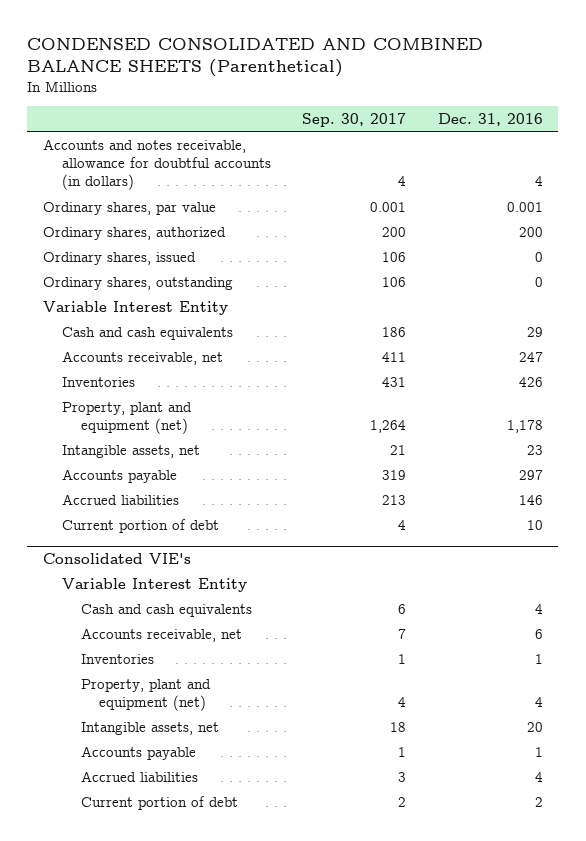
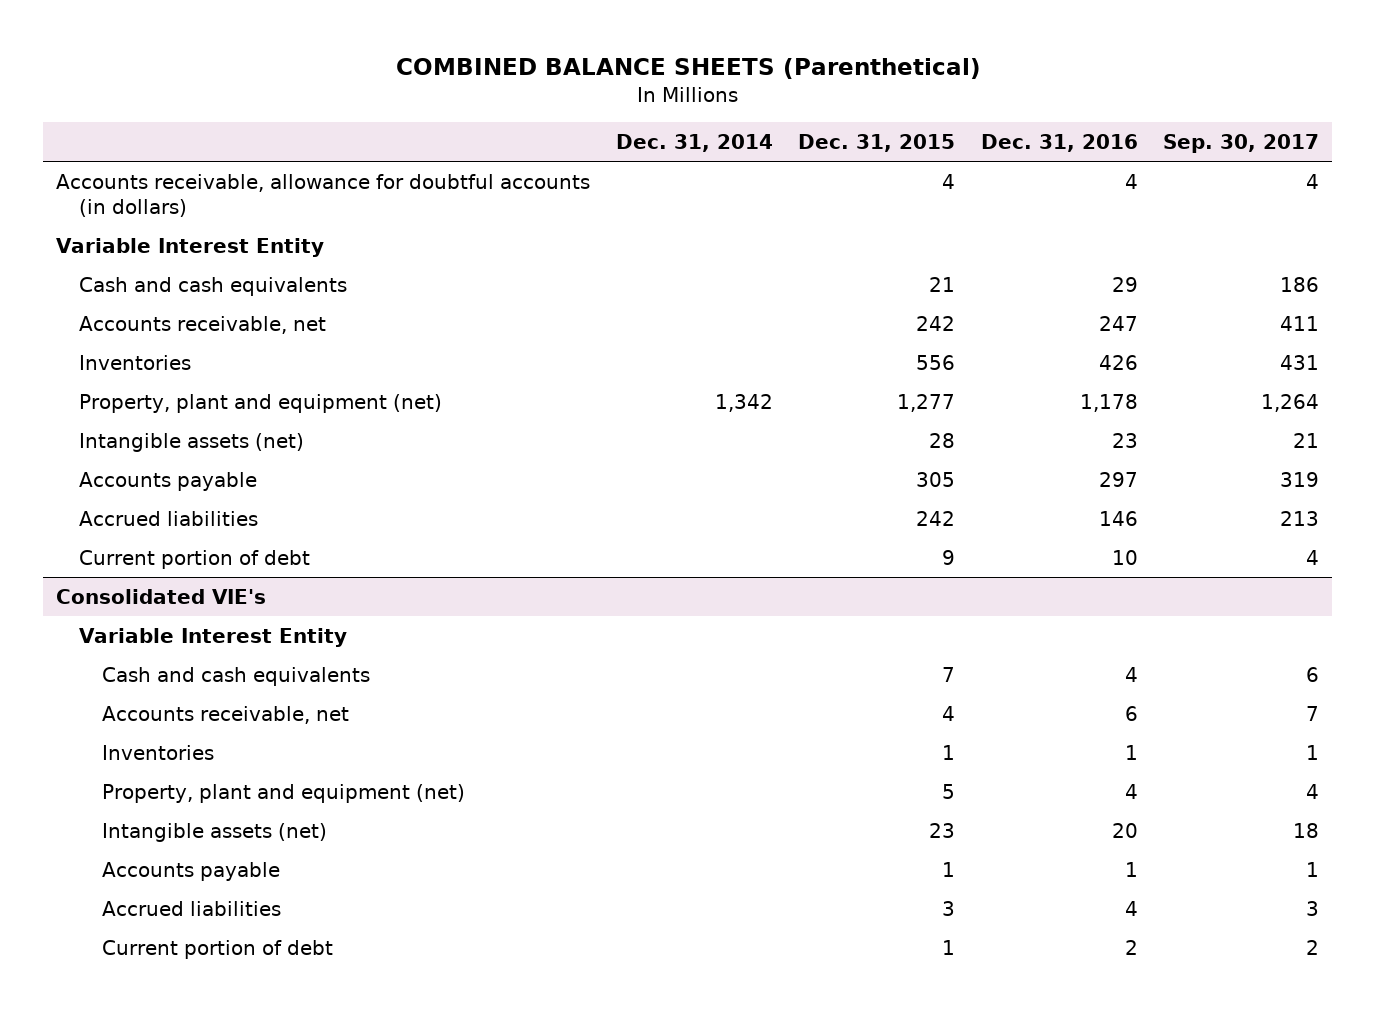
[27,37,484,78] CONDENSED CONSOLIDATED AND COMBINED BALANCE SHEETS (Parenthetical) -> [395,57,981,79] COMBINED BALANCE SHEETS (Parenthetical)
none -> [615,134,773,153] Dec. 31, 2014
none -> [798,134,956,153] Dec. 31, 2015
[43,201,217,215] Ordinary shares, par value -> none
[43,226,227,240] Ordinary shares, authorized -> none
[43,251,197,265] Ordinary shares, issued -> none
[43,276,234,290] Ordinary shares, outstanding -> none
[43,138,271,190] Accounts and notes receivable, allowance for doubtful accounts (in dollars) -> [56,173,591,217] Accounts receivable, allowance for doubtful accounts (in dollars)
[61,444,200,458] Intangible assets, net -> [78,432,304,452] Intangible assets (net)
[80,721,219,735] Intangible assets, net -> [101,822,327,842] Intangible assets (net)

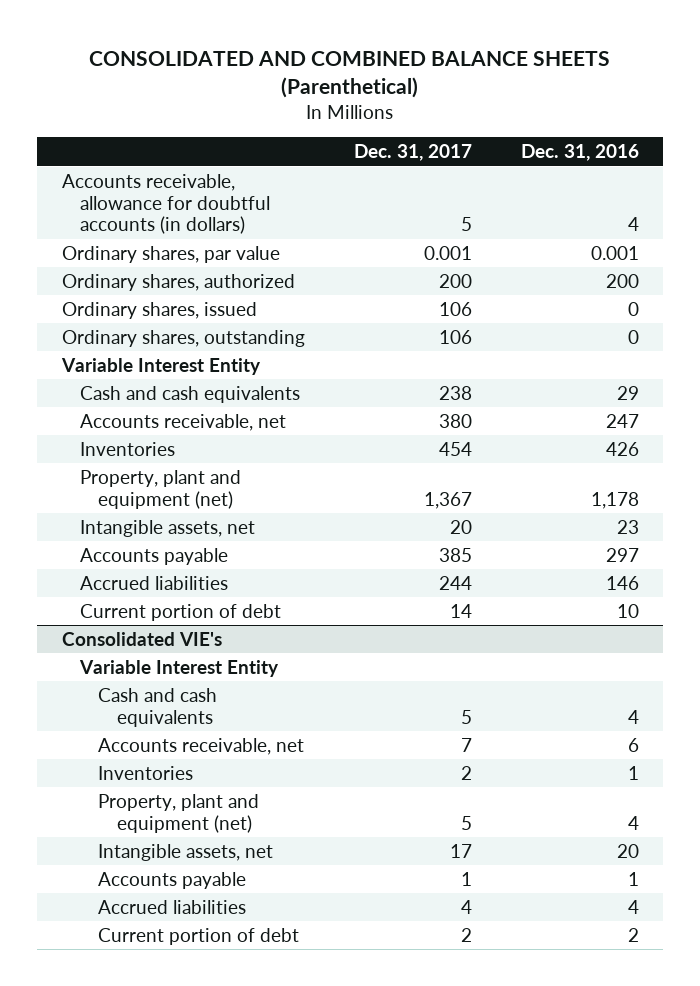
[395,57,981,79] COMBINED BALANCE SHEETS (Parenthetical) -> [89,50,611,99] CONSOLIDATED AND COMBINED BALANCE SHEETS (Parenthetical)
[615,134,773,153] Dec. 31, 2014 -> none
[798,134,956,153] Dec. 31, 2015 -> none
[1162,134,1319,154] Sep. 30, 2017 -> none
none -> [353,144,472,162] Dec. 31, 2017
none -> [61,245,280,263] Ordinary shares, par value
none -> [61,273,295,291] Ordinary shares, authorized
none -> [61,301,257,319] Ordinary shares, issued
none -> [61,329,305,347] Ordinary shares, outstanding
[78,432,304,452] Intangible assets (net) -> [79,519,255,537] Intangible assets, net
[101,822,327,842] Intangible assets (net) -> [98,843,274,861] Intangible assets, net

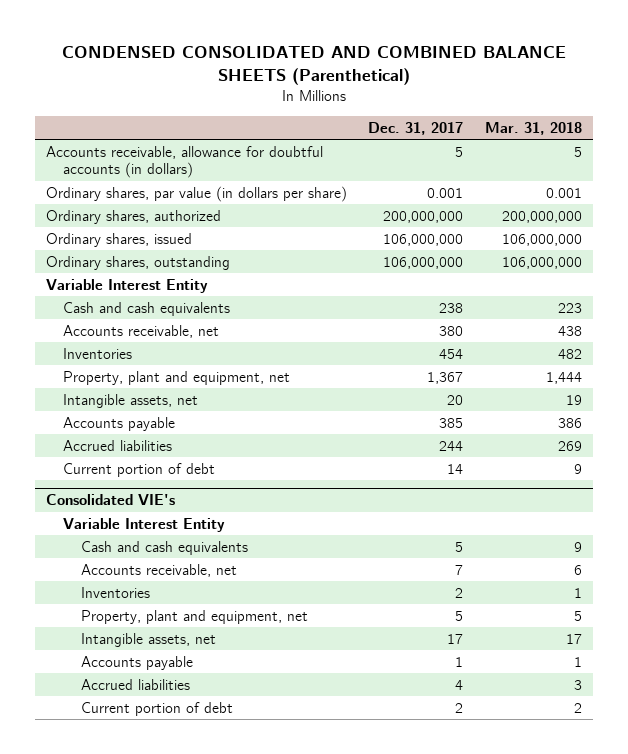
[89,50,611,99] CONSOLIDATED AND COMBINED BALANCE SHEETS (Parenthetical) -> [61,46,566,86] CONDENSED CONSOLIDATED AND COMBINED BALANCE SHEETS (Parenthetical)
[520,144,639,162] Dec. 31, 2016 -> none
none -> [484,122,582,136] Mar. 31, 2018
[61,245,280,263] Ordinary shares, par value -> [45,185,347,202] Ordinary shares, par value (in dollars per share)
[438,273,472,288] 200 -> [383,210,464,223] 200,000,000
[438,301,472,316] 106 -> [383,233,464,246] 106,000,000
[438,329,472,344] 106 -> [383,256,464,269] 106,000,000
[79,469,241,509] Property, plant and equipment (net) -> [63,370,291,385] Property, plant and equipment, net
[98,793,260,833] Property, plant and equipment (net) -> [81,609,309,624] Property, plant and equipment, net

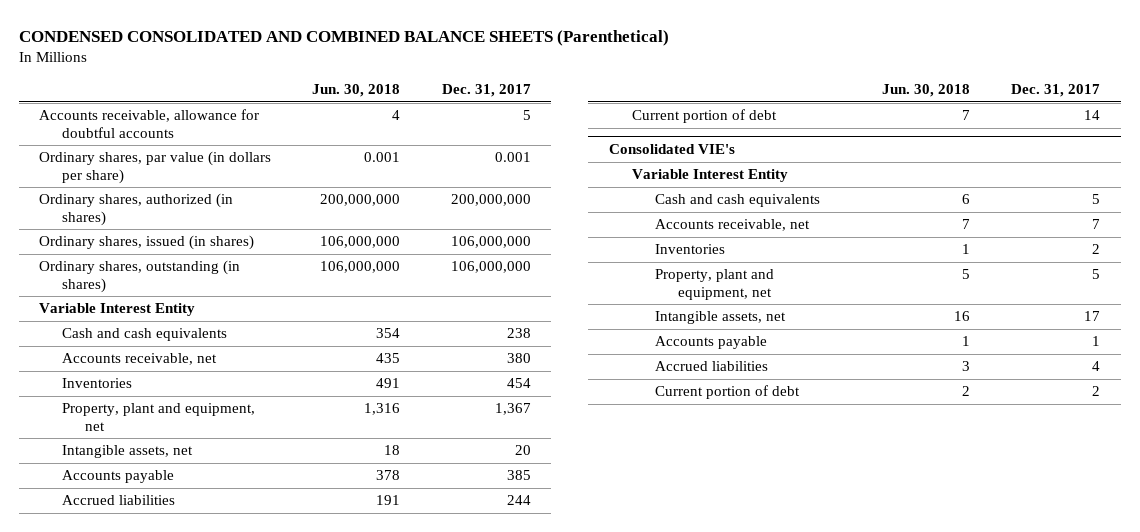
[484,122,582,136] Mar. 31, 2018 -> none
none -> [312,83,401,97] Jun. 30, 2018
[45,145,323,179] Accounts receivable, allowance for doubtful accounts (in dollars) -> [39,109,260,138] Accounts receivable, allowance for doubtful accounts
[45,209,221,224] Ordinary shares, authorized -> [39,193,234,226] Ordinary shares, authorized (in shares)
[45,232,192,247] Ordinary shares, issued -> [39,235,255,251] Ordinary shares, issued (in shares)
[45,255,230,270] Ordinary shares, outstanding -> [39,260,241,293] Ordinary shares, outstanding (in shares)

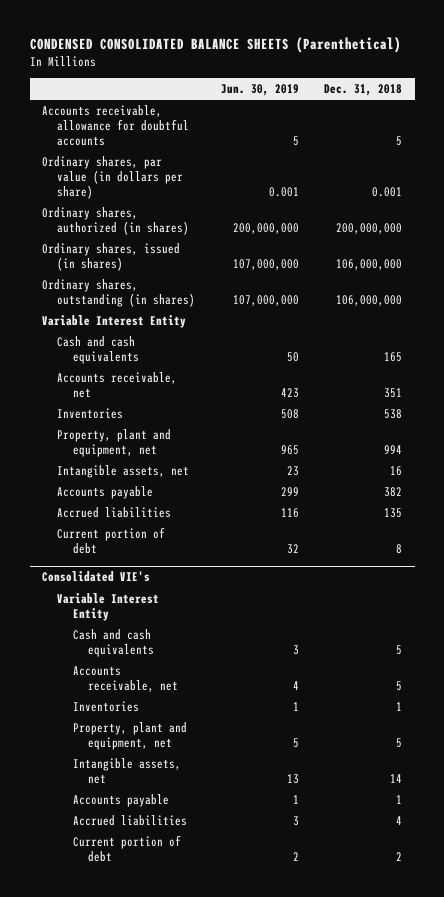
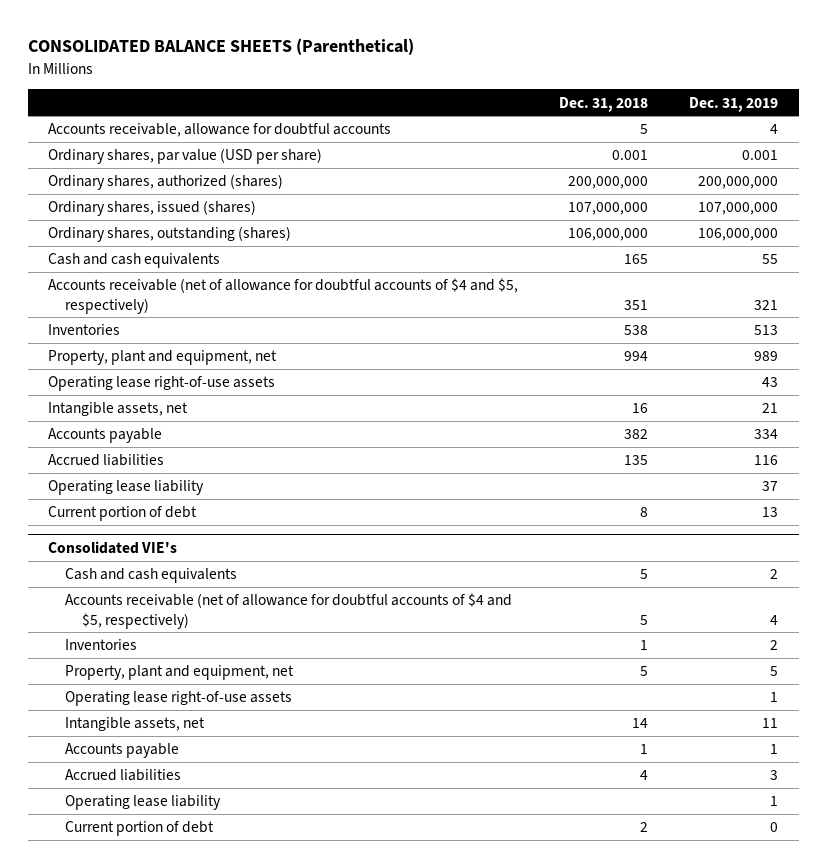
[29,36,401,53] CONDENSED CONSOLIDATED BALANCE SHEETS (Parenthetical) -> [27,38,414,56] CONSOLIDATED BALANCE SHEETS (Parenthetical)
[220,83,299,96] Jun. 30, 2019 -> none
none -> [689,96,779,112] Dec. 31, 2019
[42,314,187,328] Variable Interest Entity -> none
[42,155,184,199] Ordinary shares, par value (in dollars per share) -> [48,148,323,165] Ordinary shares, par value (USD per share)
[42,206,190,235] Ordinary shares, authorized (in shares) -> [48,174,284,191] Ordinary shares, authorized (shares)
[42,242,181,271] Ordinary shares, issued (in shares) -> [48,200,257,217] Ordinary shares, issued (shares)
[336,258,403,270] 106,000,000 -> [568,202,649,216] 107,000,000
[42,278,196,307] Ordinary shares, outstanding (in shares) -> [48,226,292,243] Ordinary shares, outstanding (shares)
[57,371,178,398] Accounts receivable, net -> [48,278,519,314] Accounts receivable (net of allowance for doubtful accounts of $4 and $5, respectively)
none -> [48,376,276,392] Operating lease right-of-use assets
none -> [48,480,205,496] Operating lease liability
[57,592,160,621] Variable Interest Entity -> none
[72,665,178,692] Accounts receivable, net -> [65,593,513,629] Accounts receivable (net of allowance for doubtful accounts of $4 and $5, respectively)
none -> [65,691,293,707] Operating lease right-of-use assets
none -> [65,795,222,811] Operating lease liability

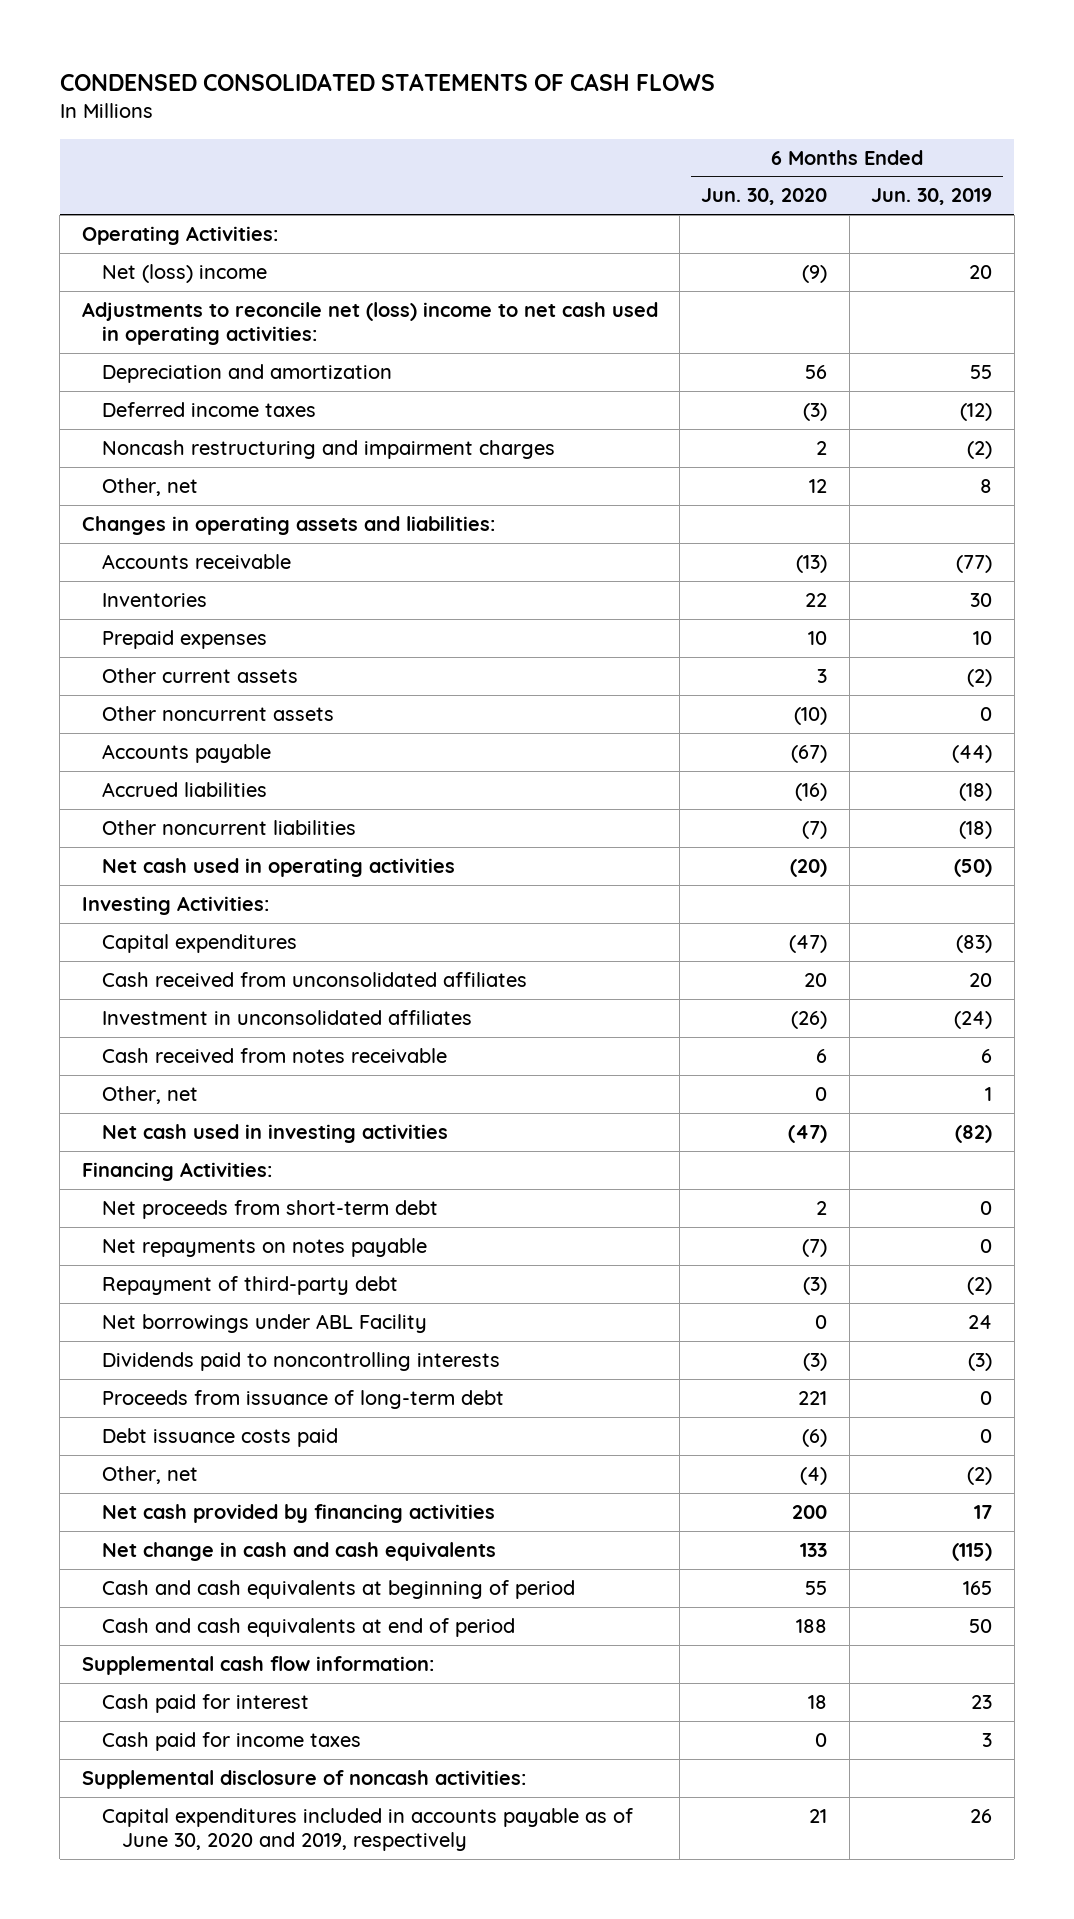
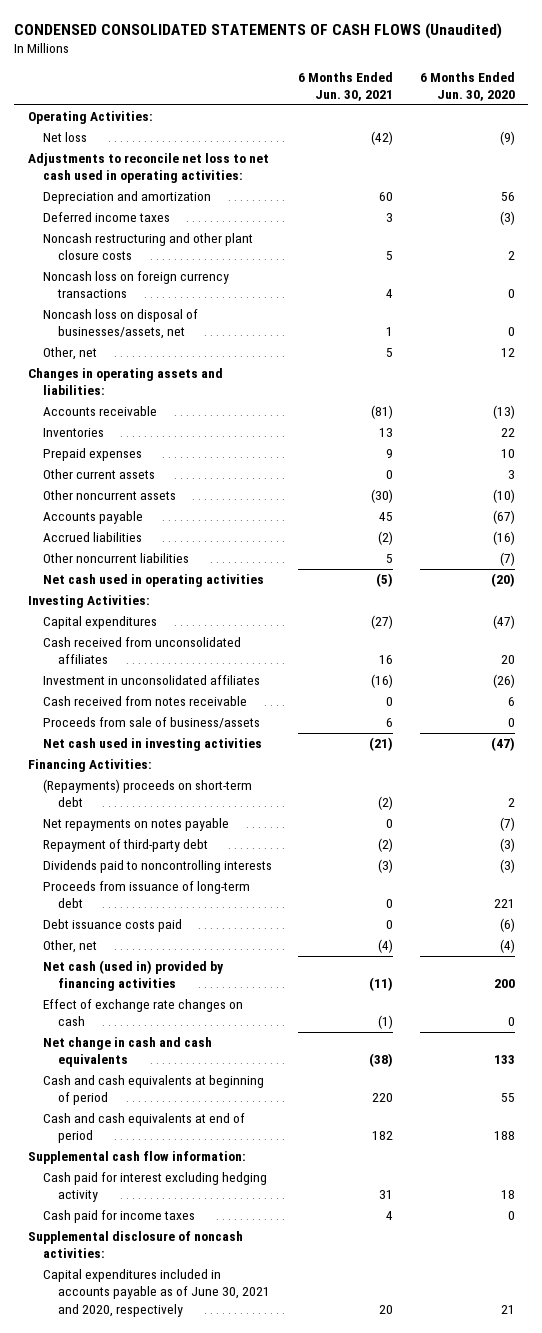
[59,73,715,92] CONDENSED CONSOLIDATED STATEMENTS OF CASH FLOWS -> [14,23,503,40] CONDENSED CONSOLIDATED STATEMENTS OF CASH FLOWS (Unaudited)
[871,188,993,206] Jun. 30, 2019 -> none
none -> [298,71,394,101] 6 Months Ended Jun. 30, 2021
[101,264,267,284] Net (loss) income -> [42,132,87,143] Net loss
[81,302,658,346] Adjustments to reconcile net (loss) income to net cash used in operating activities: -> [27,153,269,184] Adjustments to reconcile net loss to net cash used in operating activities:
[101,440,555,460] Noncash restructuring and impairment charges -> [42,233,253,261] Noncash restructuring and other plant closure costs
none -> [42,271,229,299] Noncash loss on foreign currency transactions
none -> [42,309,198,340] Noncash loss on disposal of businesses/assets, net
[101,1086,198,1105] Other, net -> none
none -> [42,717,260,729] Proceeds from sale of business/assets
[101,1200,438,1220] Net proceeds from short-term debt -> [42,779,252,808] (Repayments) proceeds on short-term debt
[101,1314,427,1334] Net borrowings under ABL Facility -> none
[101,1504,495,1524] Net cash provided by financing activities -> [42,960,224,992] Net cash (used in) provided by financing activities
none -> [42,999,243,1027] Effect of exchange rate changes on cash
[101,1694,309,1714] Cash paid for interest -> [42,1172,267,1203] Cash paid for interest excluding hedging activity
[101,1808,633,1852] Capital expenditures included in accounts payable as of June 30, 2020 and 2019, respectively -> [42,1269,271,1317] Capital expenditures included in accounts payable as of June 30, 2021 and 2020, respectively

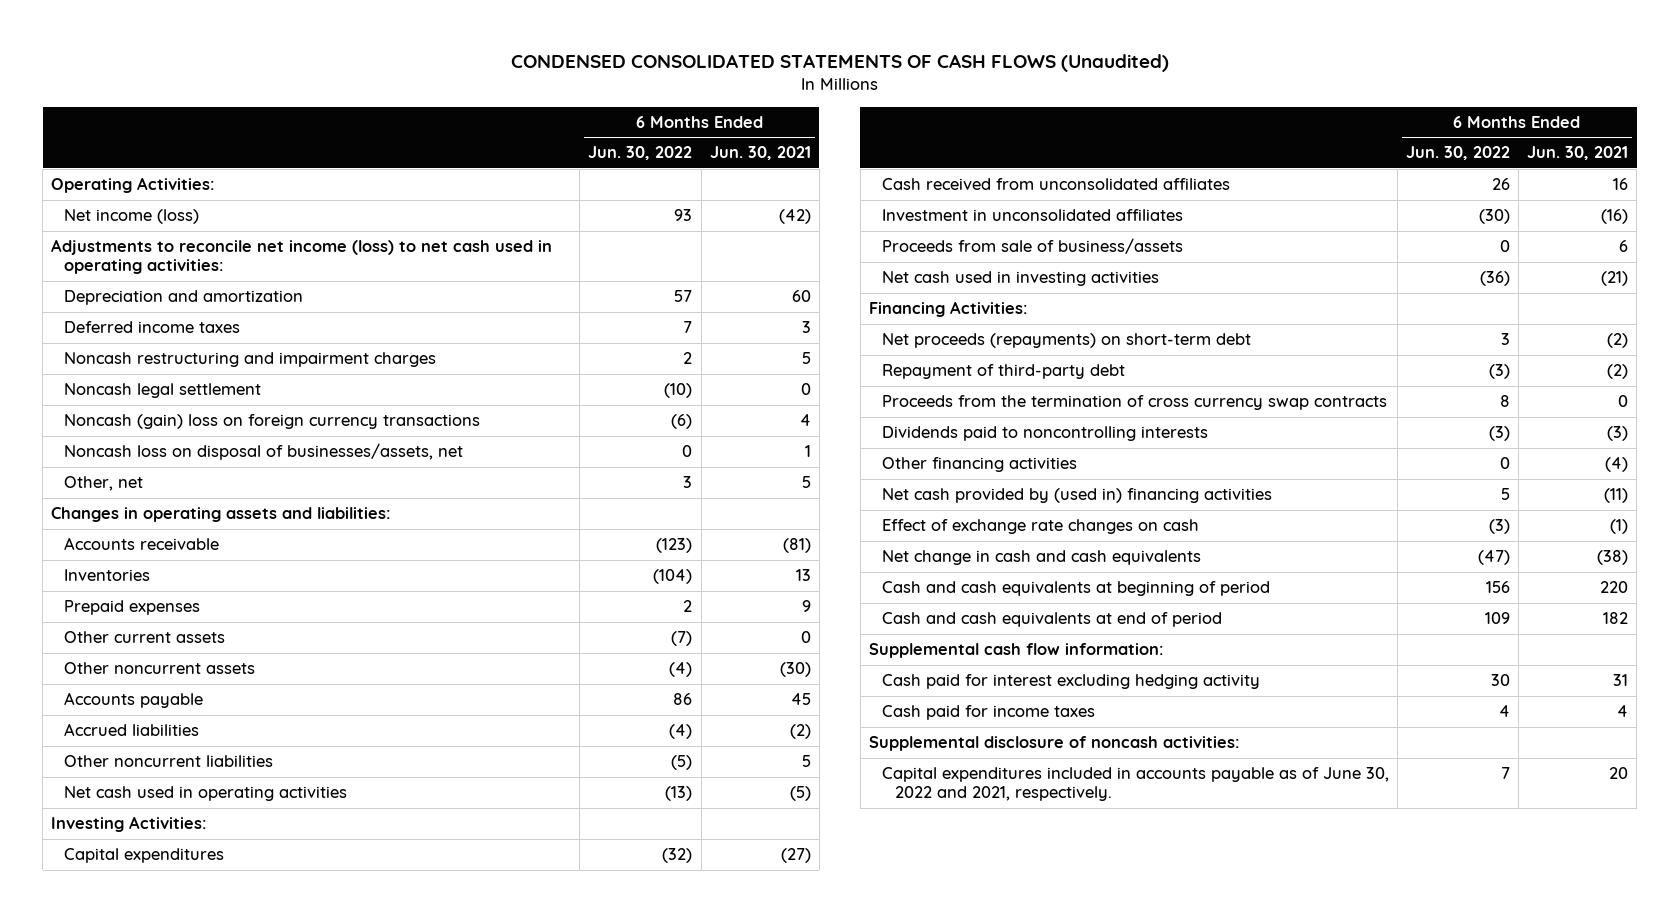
[419,71,515,101] 6 Months Ended Jun. 30, 2020 -> none
none -> [588,146,693,161] Jun. 30, 2022
[42,132,87,143] Net loss -> [64,209,200,225] Net income (loss)
[27,153,269,184] Adjustments to reconcile net loss to net cash used in operating activities: -> [51,239,553,275] Adjustments to reconcile net income (loss) to net cash used in operating activities:
[42,233,253,261] Noncash restructuring and other plant closure costs -> [64,352,437,368] Noncash restructuring and impairment charges
none -> [64,383,262,399] Noncash legal settlement
[42,271,229,299] Noncash loss on foreign currency transactions -> [64,414,481,430] Noncash (gain) loss on foreign currency transactions
[42,696,247,707] Cash received from notes receivable -> none
[42,818,229,832] Net repayments on notes payable -> none
[42,779,252,808] (Repayments) proceeds on short-term debt -> [881,333,1251,349] Net proceeds (repayments) on short-term debt
none -> [881,395,1387,411] Proceeds from the termination of cross currency swap contracts
[42,881,250,909] Proceeds from issuance of long-term debt -> none
[42,919,182,933] Debt issuance costs paid -> none
[42,940,97,954] Other, net -> [881,457,1077,473] Other financing activities
[42,960,224,992] Net cash (used in) provided by financing activities -> [881,488,1272,504] Net cash provided by (used in) financing activities
[42,1269,271,1317] Capital expenditures included in accounts payable as of June 30, 2021 and 2020, respectively -> [881,767,1389,802] Capital expenditures included in accounts payable as of June 30, 2022 and 2021, respectively.

